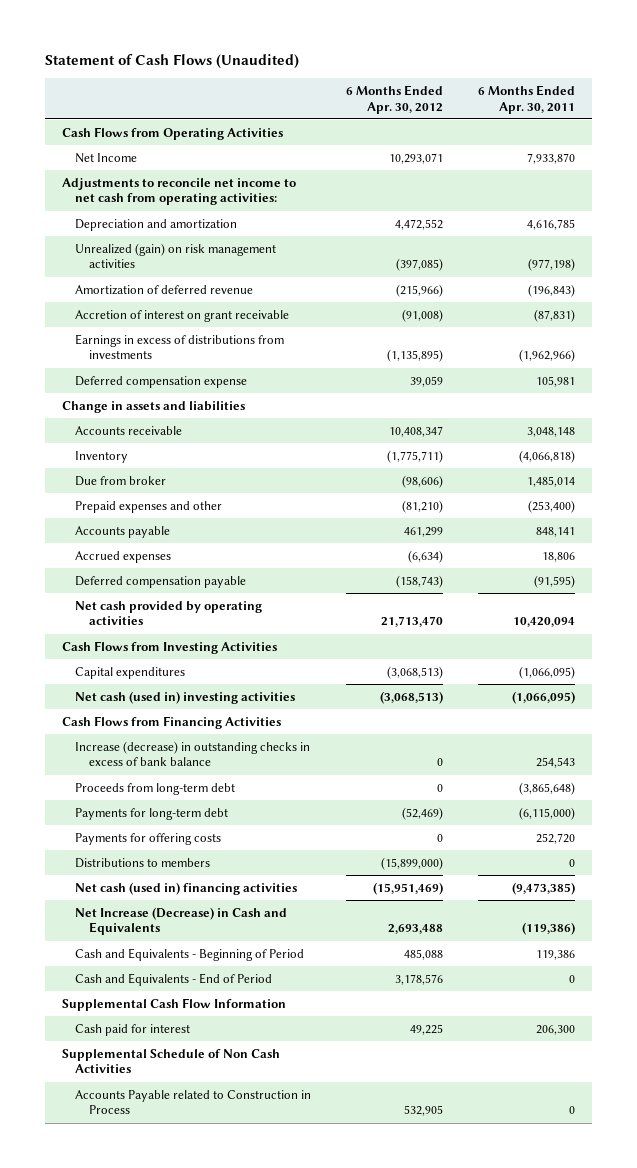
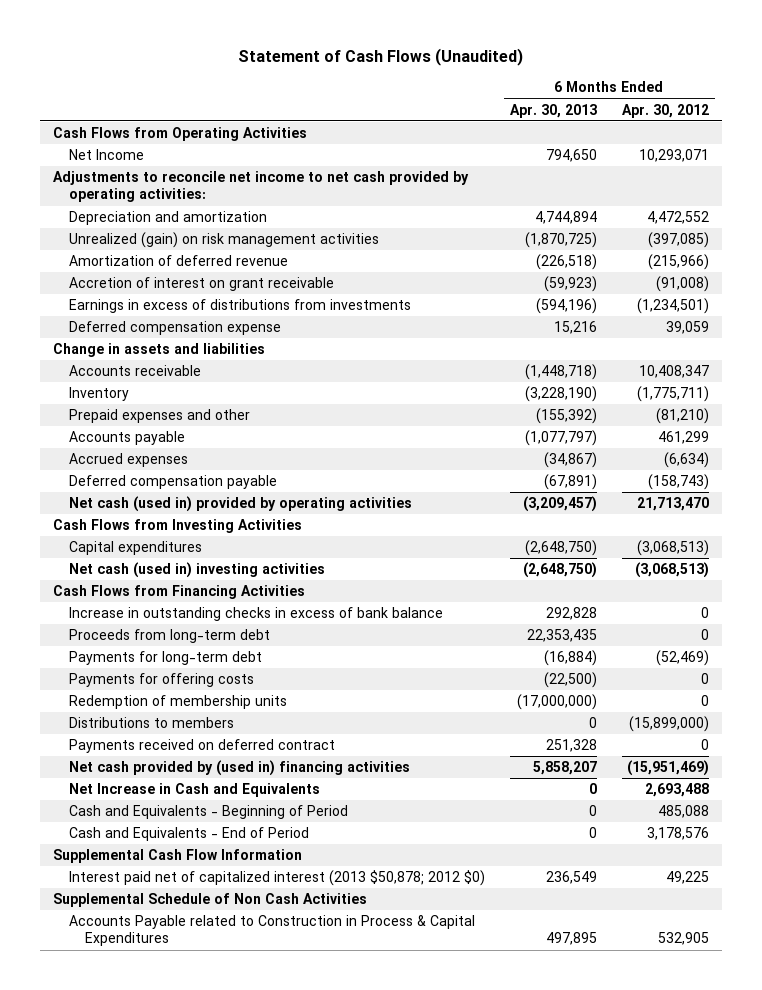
[477,85,575,114] 6 Months Ended Apr. 30, 2011 -> none
none -> [509,103,597,118] Apr. 30, 2013
[62,177,297,206] Adjustments to reconcile net income to net cash from operating activities: -> [52,171,469,203] Adjustments to reconcile net income to net cash provided by operating activities:
[387,349,444,363] (1,135,895) -> [637,298,710,315] (1,234,501)
[75,475,167,486] Due from broker -> none
[75,600,263,626] Net cash provided by operating activities -> [68,496,412,513] Net cash (used in) provided by operating activities
[75,740,311,767] Increase (decrease) in outstanding checks in excess of bank balance -> [68,607,443,622] Increase in outstanding checks in excess of bank balance
none -> [68,695,287,710] Redemption of membership units
none -> [68,739,335,754] Payments received on deferred contract
[75,881,298,895] Net cash (used in) financing activities -> [68,760,410,777] Net cash provided by (used in) financing activities
[75,906,288,936] Net Increase (Decrease) in Cash and Equivalents -> [68,783,320,798] Net Increase in Cash and Equivalents
[75,1023,191,1036] Cash paid for interest -> [68,870,485,887] Interest paid net of capitalized interest (2013 $50,878; 2012 $0)
[75,1089,312,1115] Accounts Payable related to Construction in Process -> [68,915,475,947] Accounts Payable related to Construction in Process & Capital Expenditures

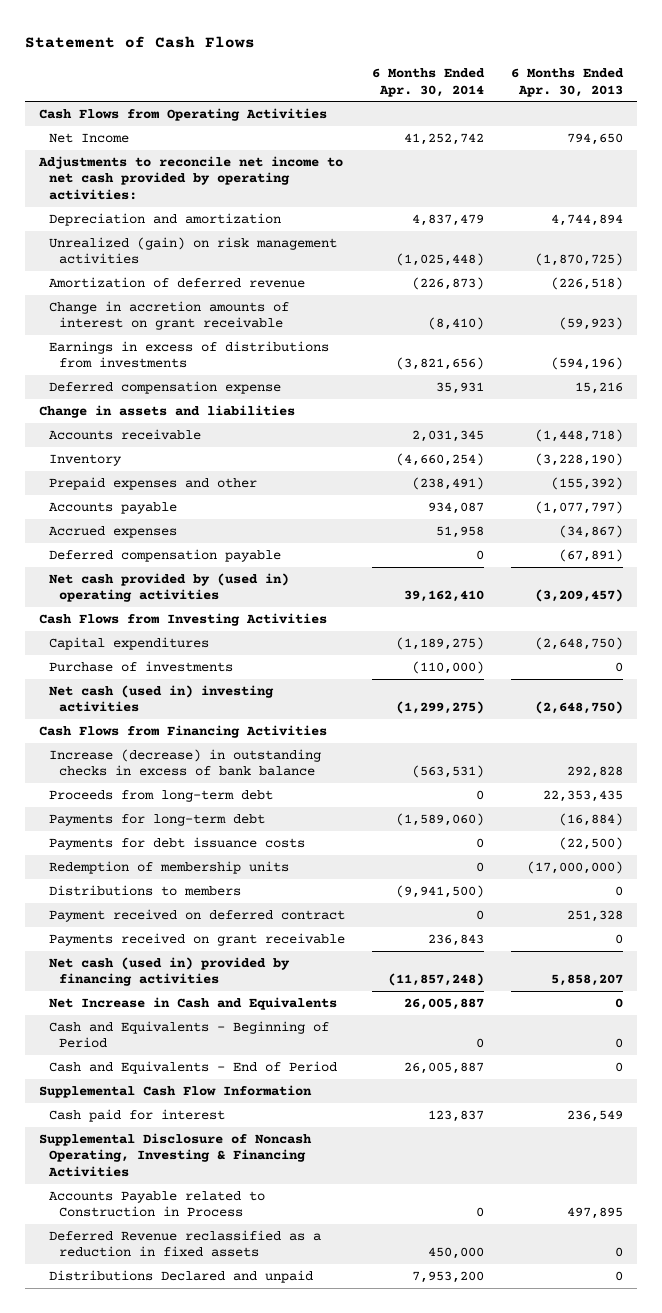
[237,47,523,66] Statement of Cash Flows (Unaudited) -> [25,35,256,48] Statement of Cash Flows
[622,103,710,118] Apr. 30, 2012 -> none
none -> [372,68,486,97] 6 Months Ended Apr. 30, 2014
[68,277,334,292] Accretion of interest on grant receivable -> [48,300,289,331] Change in accretion amounts of interest on grant receivable
[68,496,412,513] Net cash (used in) provided by operating activities -> [48,572,289,603] Net cash provided by (used in) operating activities
none -> [48,660,233,672] Purchase of investments
[68,607,443,622] Increase in outstanding checks in excess of bank balance -> [48,748,321,777] Increase (decrease) in outstanding checks in excess of bank balance
[68,673,254,688] Payments for offering costs -> [48,836,305,850] Payments for debt issuance costs
[68,739,335,754] Payments received on deferred contract -> [48,908,345,922] Payment received on deferred contract
none -> [48,932,345,946] Payments received on grant receivable
[68,760,410,777] Net cash provided by (used in) financing activities -> [48,956,290,987] Net cash (used in) provided by financing activities
[68,870,485,887] Interest paid net of capitalized interest (2013 $50,878; 2012 $0) -> [48,1108,225,1122] Cash paid for interest
[52,893,367,908] Supplemental Schedule of Non Cash Activities -> [38,1132,312,1177] Supplemental Disclosure of Noncash Operating, Investing & Financing Activities
[68,915,475,947] Accounts Payable related to Construction in Process & Capital Expenditures -> [48,1190,265,1218] Accounts Payable related to Construction in Process
none -> [48,1229,321,1258] Deferred Revenue reclassified as a reduction in fixed assets
none -> [48,1269,313,1283] Distributions Declared and unpaid

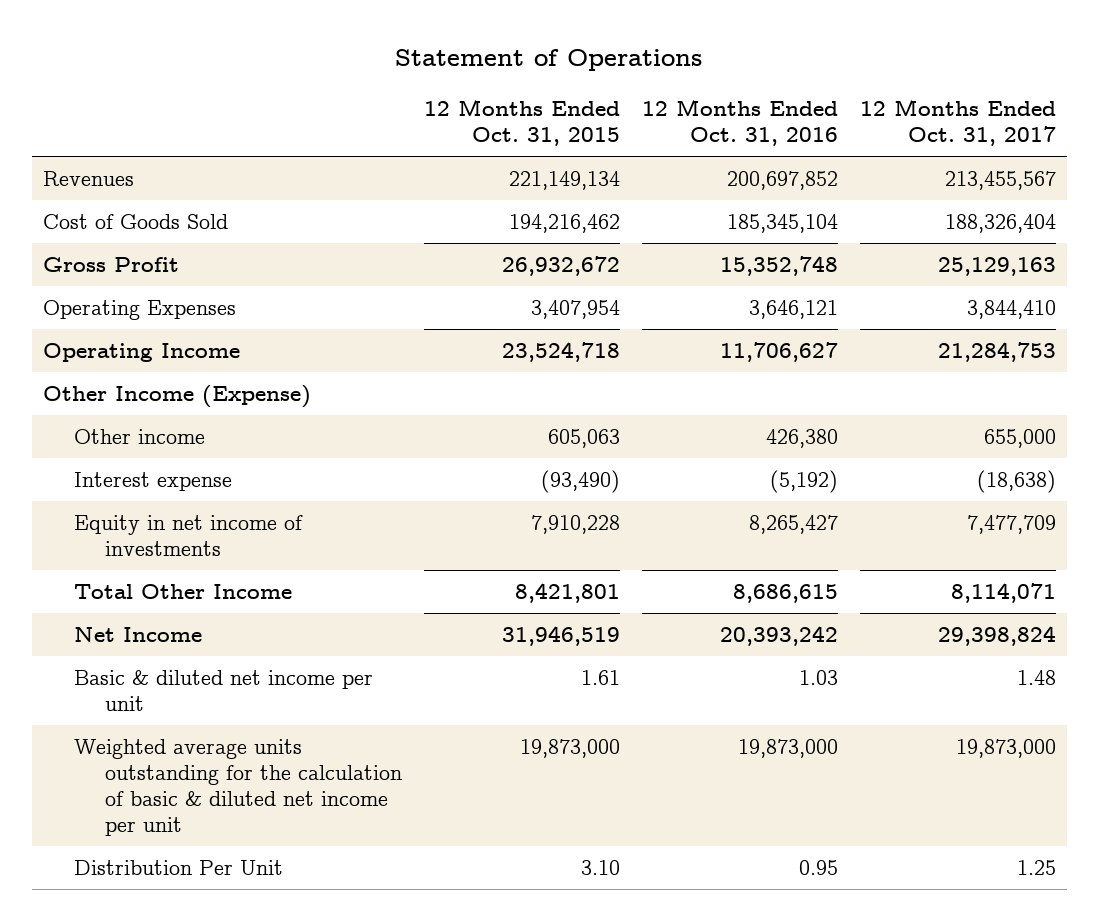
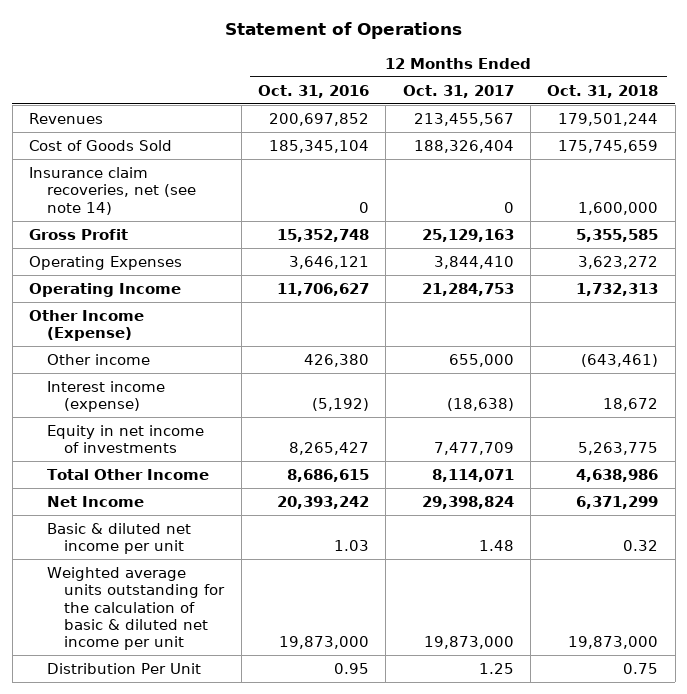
[424,99,621,147] 12 Months Ended Oct. 31, 2015 -> none
none -> [547,84,659,98] Oct. 31, 2018
none -> [29,166,196,215] Insurance claim recoveries, net (see note 14)
[74,471,233,491] Interest expense -> [46,380,165,413] Interest income (expense)

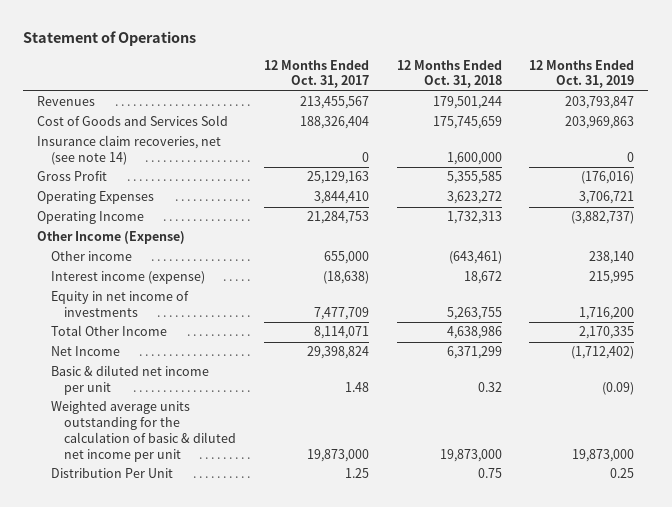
[258,84,370,98] Oct. 31, 2016 -> none
none -> [529,59,635,89] 12 Months Ended Oct. 31, 2019
[29,139,173,151] Cost of Goods Sold -> [37,115,229,127] Cost of Goods and Services Sold
[578,442,659,456] 5,263,775 -> [446,307,502,321] 5,263,755

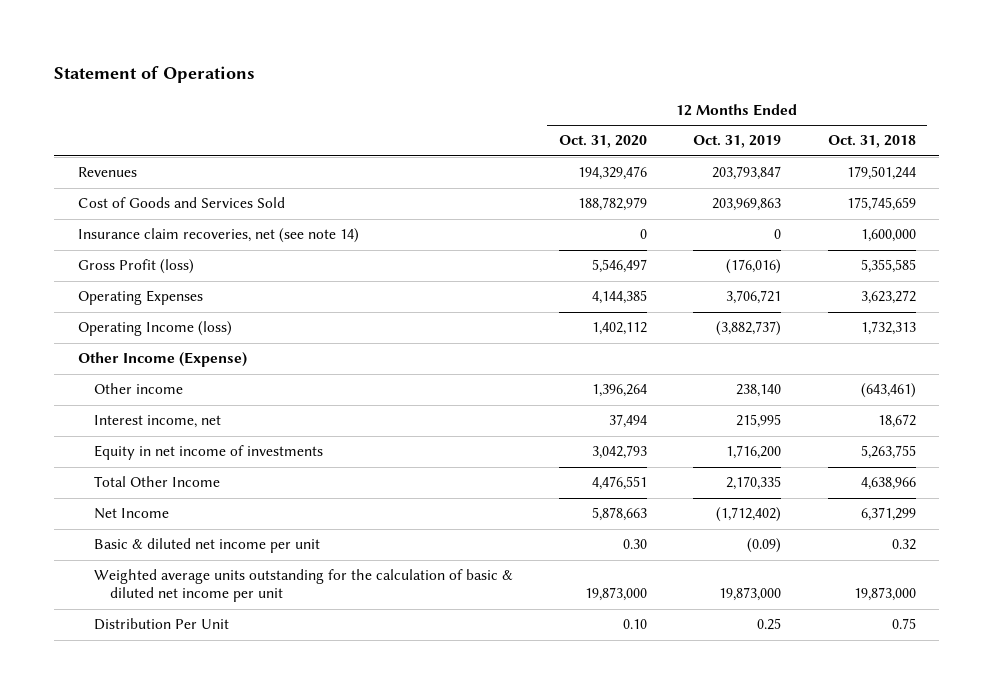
[264,59,370,89] 12 Months Ended Oct. 31, 2017 -> none
none -> [559,135,648,149] Oct. 31, 2020
[37,171,108,182] Gross Profit -> [77,259,194,275] Gross Profit (loss)
[37,211,145,225] Operating Income -> [77,321,232,337] Operating Income (loss)
[50,271,205,285] Interest income (expense) -> [93,415,221,429] Interest income, net
[446,326,502,340] 4,638,986 -> [860,477,916,491] 4,638,966

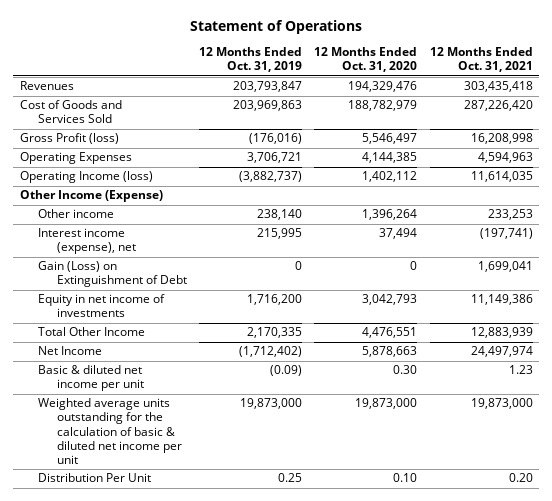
[827,135,916,149] Oct. 31, 2018 -> none
none -> [429,47,533,73] 12 Months Ended Oct. 31, 2021
[77,228,359,244] Insurance claim recoveries, net (see note 14) -> none
[93,415,221,429] Interest income, net -> [38,228,136,255] Interest income (expense), net
none -> [38,261,187,288] Gain (Loss) on Extinguishment of Debt

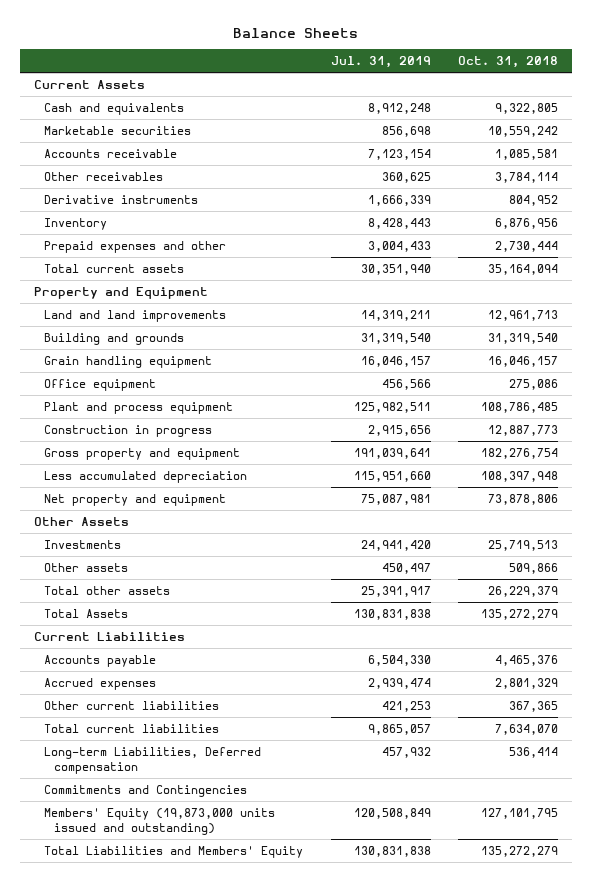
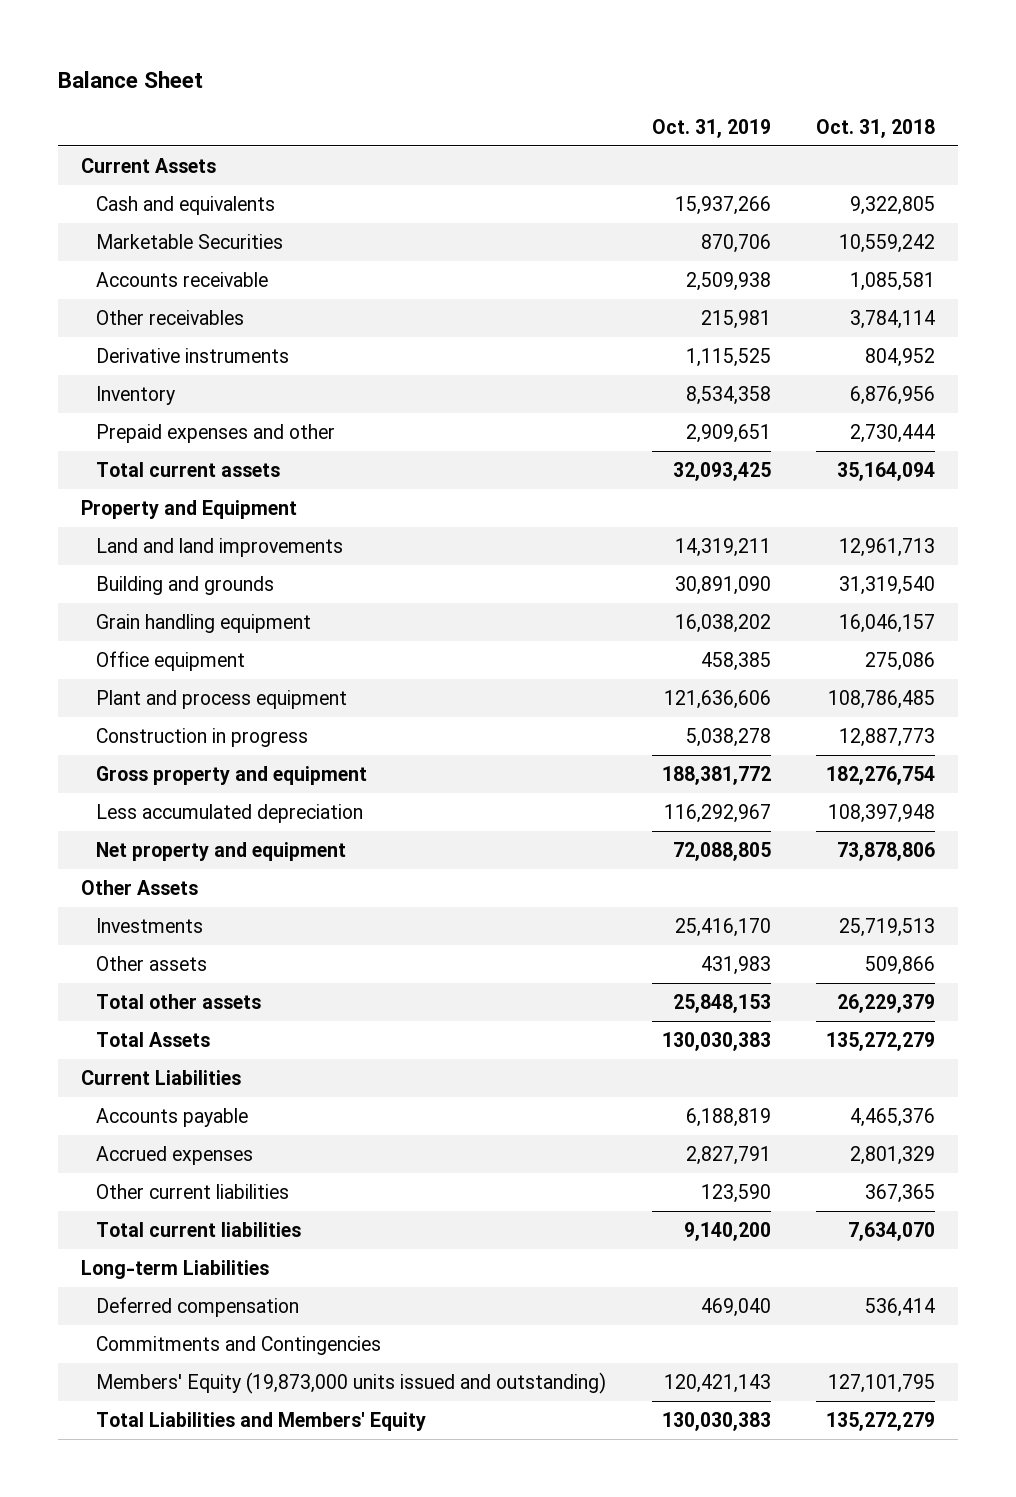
[232,27,358,38] Balance Sheets -> [58,71,204,89] Balance Sheet
[330,56,431,69] Jul. 31, 2019 -> none
none -> [651,118,771,138] Oct. 31, 2019
[43,125,191,135] Marketable securities -> [96,233,284,249] Marketable Securities
none -> [80,1259,269,1279] Long-term Liabilities
[43,746,261,774] Long-term Liabilities, Deferred compensation -> [96,1296,300,1317] Deferred compensation

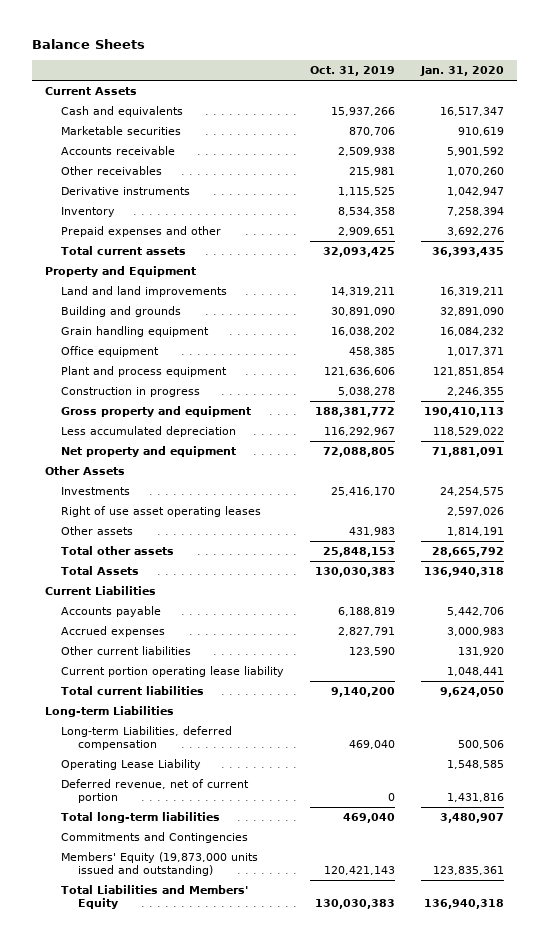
[58,71,204,89] Balance Sheet -> [32,39,146,50] Balance Sheets
[816,118,936,138] Oct. 31, 2018 -> none
none -> [419,66,504,77] Jan. 31, 2020
[96,233,284,249] Marketable Securities -> [61,126,182,136] Marketable securities
none -> [61,506,262,518] Right of use asset operating leases
none -> [61,666,285,678] Current portion operating lease liability
[96,1296,300,1317] Deferred compensation -> [61,726,233,751] Long-term Liabilities, deferred compensation
none -> [61,759,202,771] Operating Lease Liability
none -> [61,779,250,804] Deferred revenue, net of current portion
none -> [61,812,221,824] Total long-term liabilities

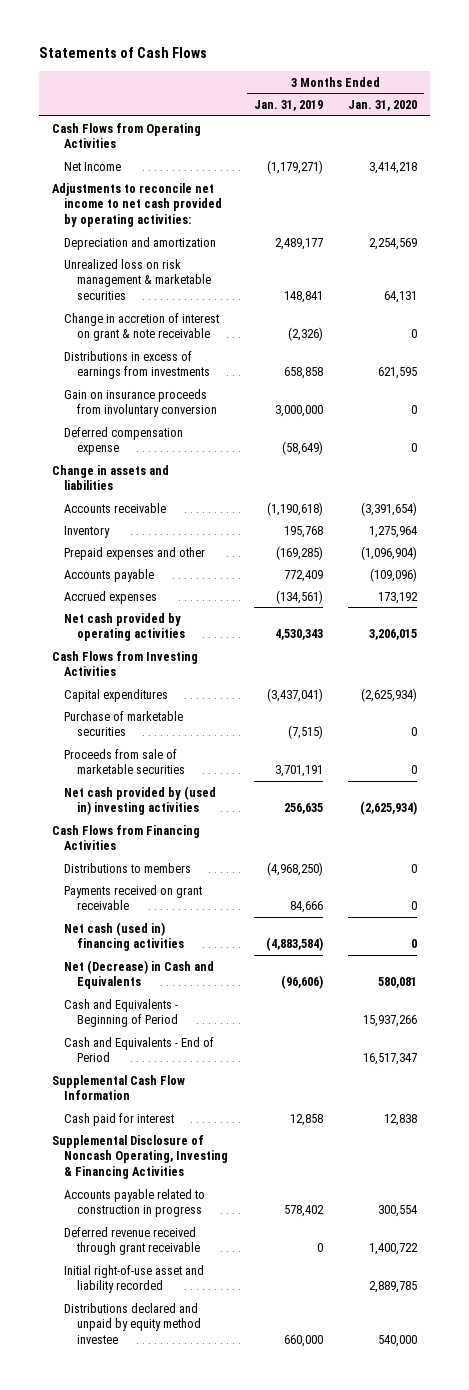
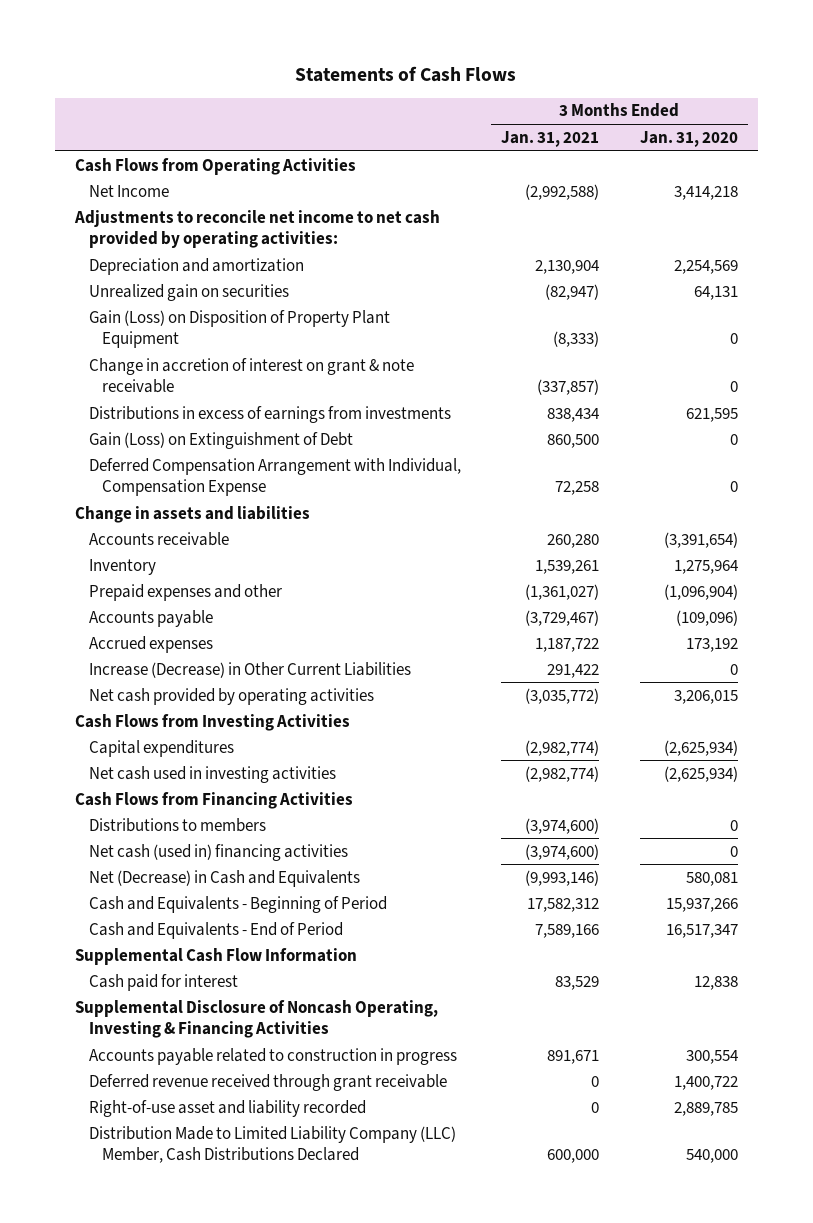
[253,99,323,111] Jan. 31, 2019 -> none
none -> [501,130,600,147] Jan. 31, 2021
[64,258,211,300] Unrealized loss on risk management & marketable securities -> [88,283,289,301] Unrealized gain on securities
none -> [88,309,390,349] Gain (Loss) on Disposition of Property Plant Equipment
[64,388,217,418] Gain on insurance proceeds from involuntary conversion -> none
none -> [88,431,353,449] Gain (Loss) on Extinguishment of Debt
[64,426,184,456] Deferred compensation expense -> [88,457,461,497] Deferred Compensation Arrangement with Individual, Compensation Expense
none -> [88,661,411,678] Increase (Decrease) in Other Current Liabilities
[64,710,184,737] Purchase of marketable securities -> none
[64,748,185,775] Proceeds from sale of marketable securities -> none
[64,785,217,816] Net cash provided by (used in) investing activities -> [88,765,336,783] Net cash used in investing activities
[64,884,203,911] Payments received on grant receivable -> none
[64,1302,201,1344] Distributions declared and unpaid by equity method investee -> none
[64,1264,205,1294] Initial right-of-use asset and liability recorded -> [88,1099,366,1117] Right-of-use asset and liability recorded
none -> [88,1125,456,1164] Distribution Made to Limited Liability Company (LLC) Member, Cash Distributions Declared

